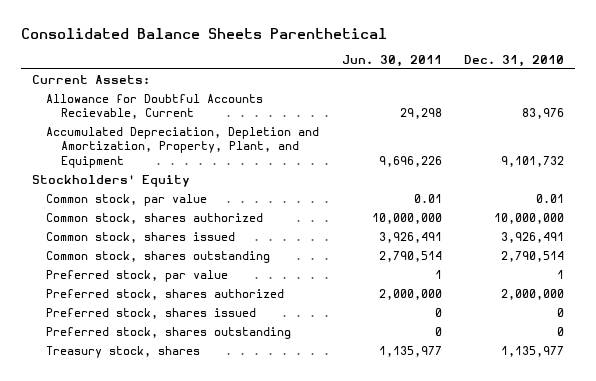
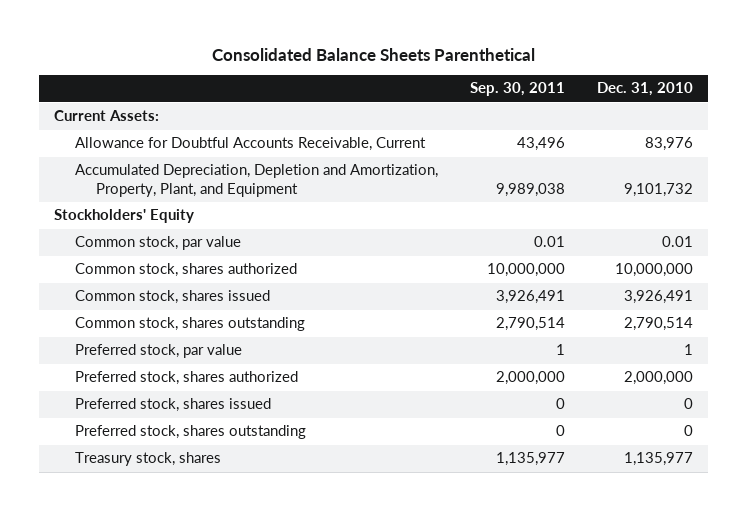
[341,55,442,68] Jun. 30, 2011 -> none
none -> [469,82,565,97] Sep. 30, 2011
[46,93,264,120] Allowance for Doubtful Accounts Recievable, Current -> [75,137,427,152] Allowance for Doubtful Accounts Receivable, Current

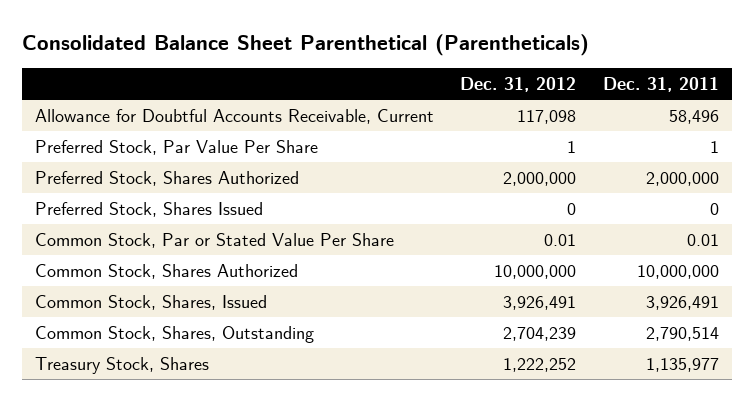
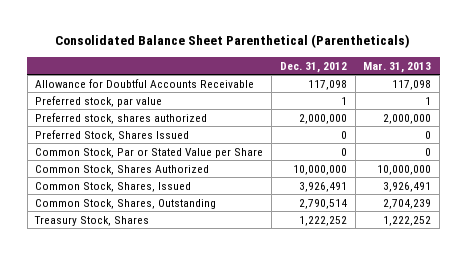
[602,76,719,92] Dec. 31, 2011 -> none
none -> [363,61,432,73] Mar. 31, 2013
[34,108,434,124] Allowance for Doubtful Accounts Receivable, Current -> [35,78,255,88] Allowance for Doubtful Accounts Receivable
[34,139,318,155] Preferred Stock, Par Value Per Share -> [35,95,163,107] Preferred stock, par value
[34,170,299,186] Preferred Stock, Shares Authorized -> [35,112,208,124] Preferred stock, shares authorized
[34,232,394,248] Common Stock, Par or Stated Value Per Share -> [35,147,264,158] Common Stock, Par or Stated Value per Share
[544,233,577,246] 0.01 -> [340,147,347,156] 0
[503,326,577,341] 2,704,239 -> [298,198,347,209] 2,790,514

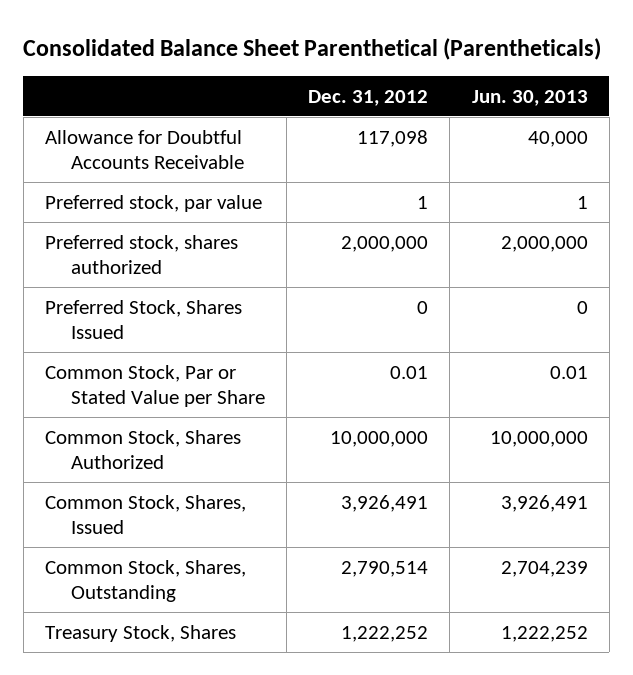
[363,61,432,73] Mar. 31, 2013 -> none
none -> [471,89,588,106] Jun. 30, 2013
[340,147,347,156] 0 -> [390,365,429,379] 0.01

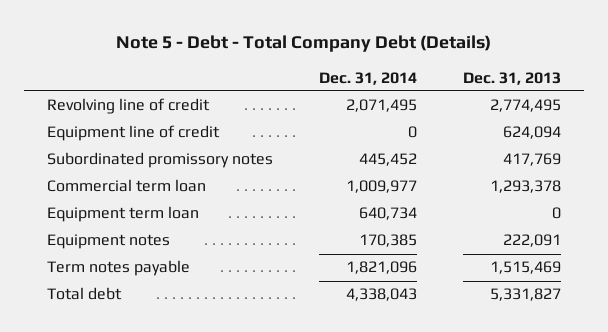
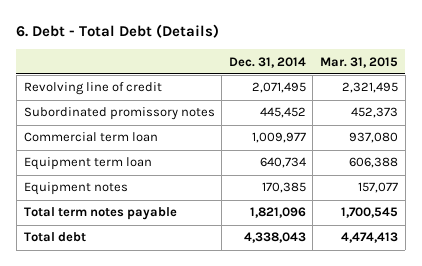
[115,35,491,53] Note 5 - Debt - Total Company Debt (Details) -> [16,24,220,39] 6. Debt - Total Debt (Details)
[462,71,561,85] Dec. 31, 2013 -> none
none -> [320,56,399,68] Mar. 31, 2015
[46,125,220,142] Equipment line of credit -> none
[46,260,190,277] Term notes payable -> [23,207,177,221] Total term notes payable

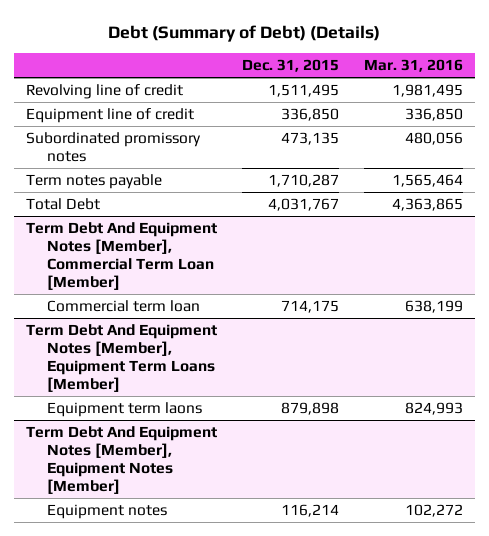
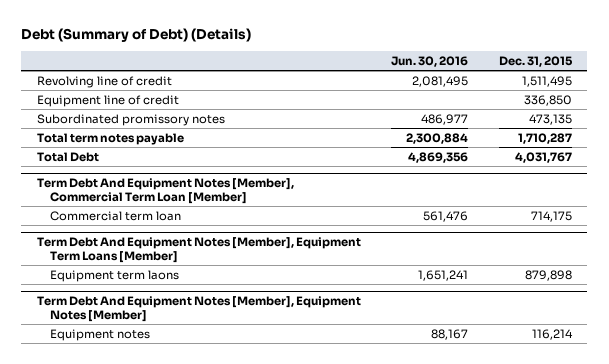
[363,59,463,73] Mar. 31, 2016 -> none
none -> [391,55,469,67] Jun. 30, 2016
[26,174,163,190] Term notes payable -> [36,132,184,145] Total term notes payable

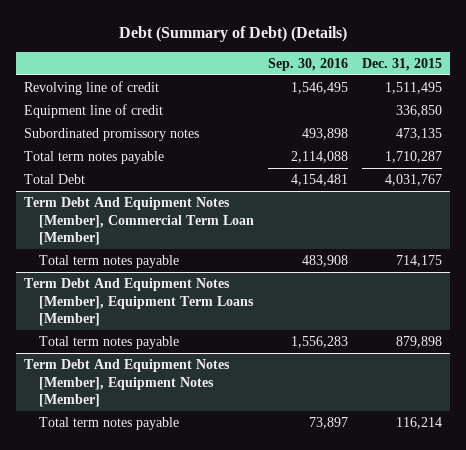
[391,55,469,67] Jun. 30, 2016 -> none
none -> [267,57,348,71] Sep. 30, 2016
[50,210,182,221] Commercial term loan -> [38,254,179,268] Total term notes payable
[50,269,180,282] Equipment term laons -> [38,335,179,349] Total term notes payable
[50,328,151,341] Equipment notes -> [38,416,179,430] Total term notes payable

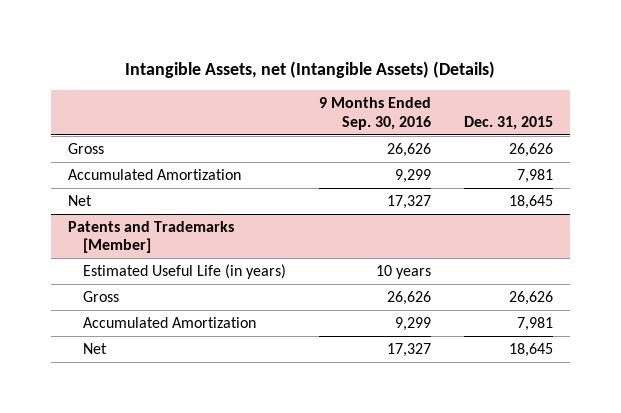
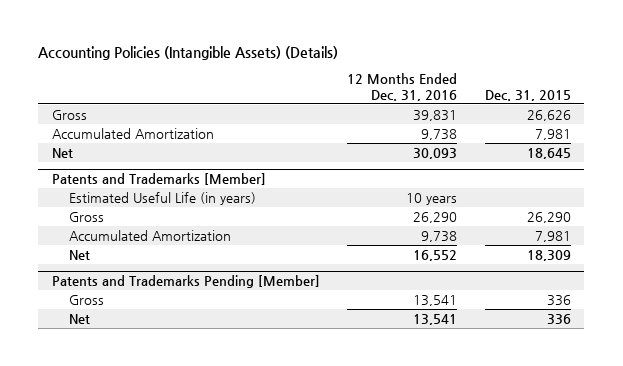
[125,60,496,78] Intangible Assets, net (Intangible Assets) (Details) -> [38,46,339,61] Accounting Policies (Intangible Assets) (Details)
[319,97,432,130] 9 Months Ended Sep. 30, 2016 -> none
none -> [347,73,458,101] 12 Months Ended Dec. 31, 2016
[509,290,554,305] 26,626 -> [526,211,571,223] 26,290
[509,342,554,357] 18,645 -> [526,249,571,261] 18,309
none -> [51,275,320,289] Patents and Trademarks Pending [Member]
none -> [68,294,104,305] Gross
none -> [68,313,90,324] Net

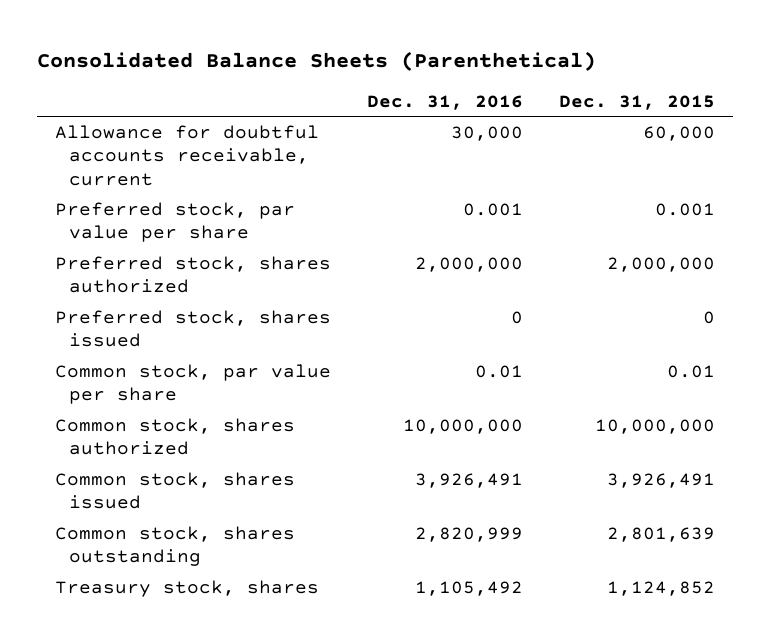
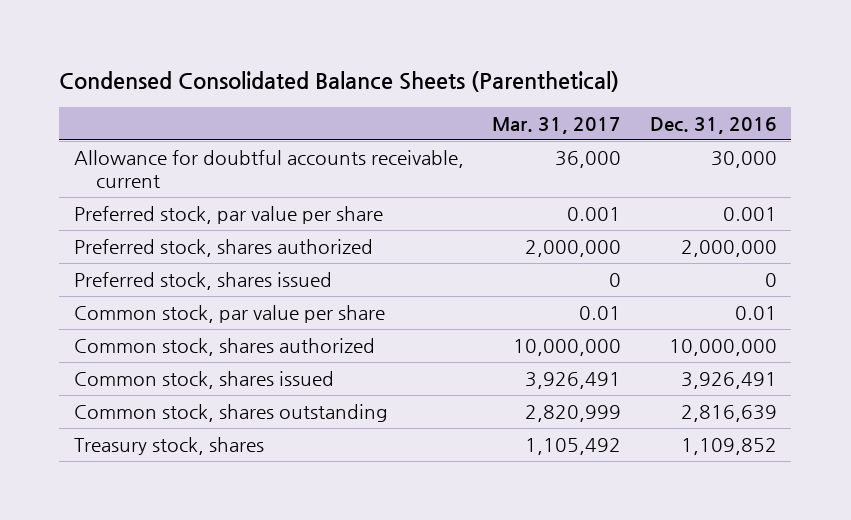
[36,50,596,71] Consolidated Balance Sheets (Parenthetical) -> [59,71,620,93] Condensed Consolidated Balance Sheets (Parenthetical)
[558,94,715,110] Dec. 31, 2015 -> none
none -> [492,116,622,134] Mar. 31, 2017
[414,526,523,542] 2,820,999 -> [681,405,778,423] 2,816,639
[414,580,523,596] 1,105,492 -> [681,438,778,456] 1,109,852

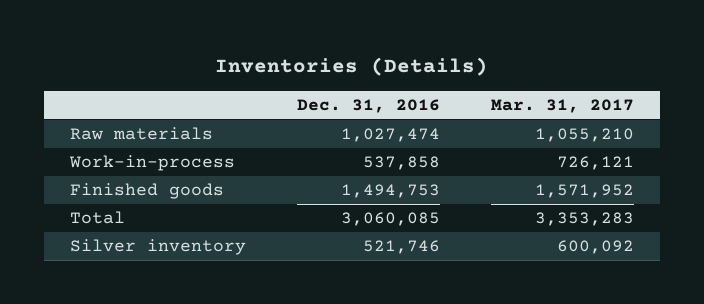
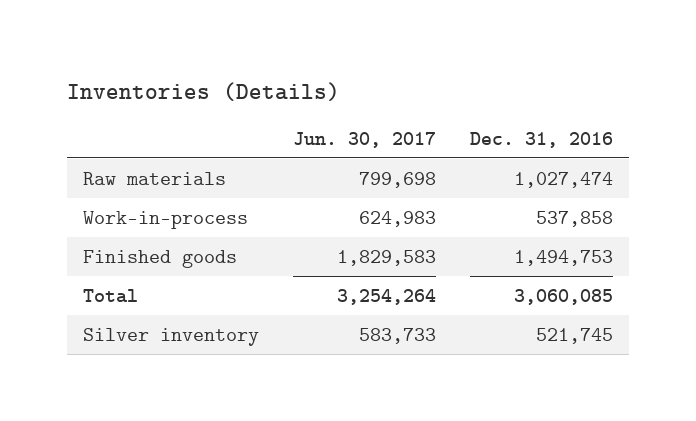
[491,98,635,113] Mar. 31, 2017 -> none
none -> [292,131,436,148] Jun. 30, 2017
[363,240,441,255] 521,746 -> [535,327,613,344] 521,745

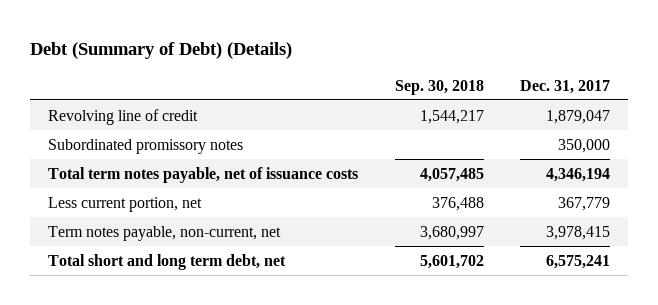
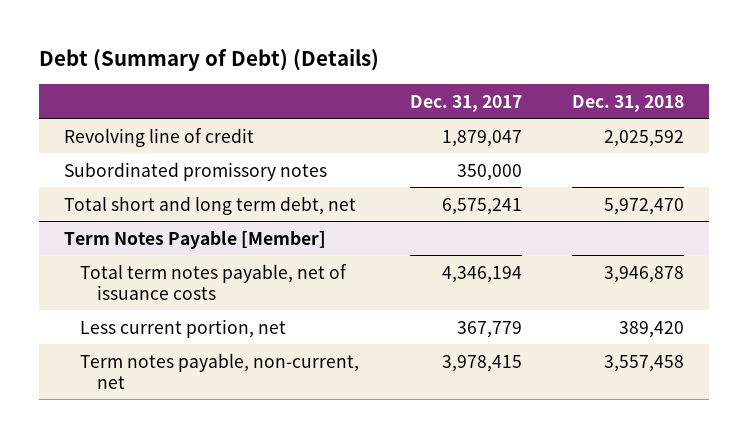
[394,79,484,95] Sep. 30, 2018 -> none
none -> [571,94,684,112] Dec. 31, 2018
[48,253,287,270] Total short and long term debt, net -> [64,195,357,215] Total short and long term debt, net
none -> [64,229,327,249] Term Notes Payable [Member]

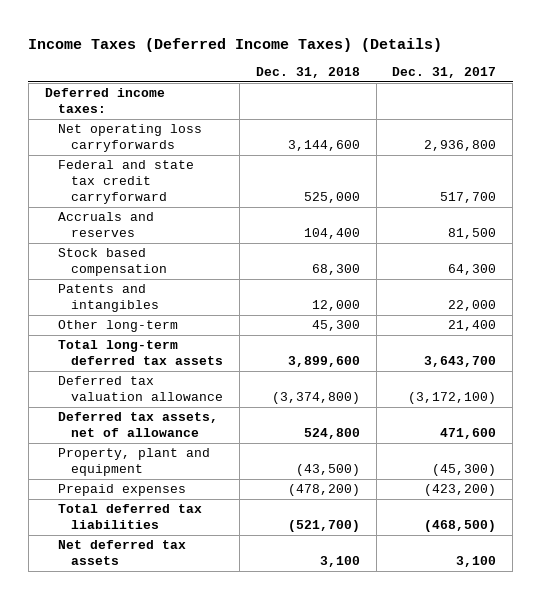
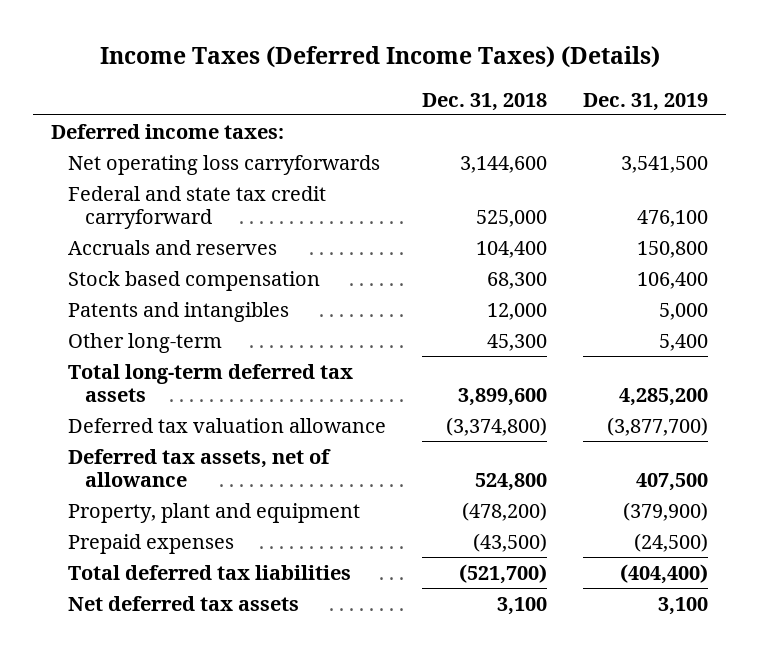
[392,67,497,79] Dec. 31, 2017 -> none
none -> [583,92,709,111] Dec. 31, 2019
[295,464,360,477] (43,500) -> [462,501,548,521] (478,200)
[287,484,360,497] (478,200) -> [473,532,548,552] (43,500)

